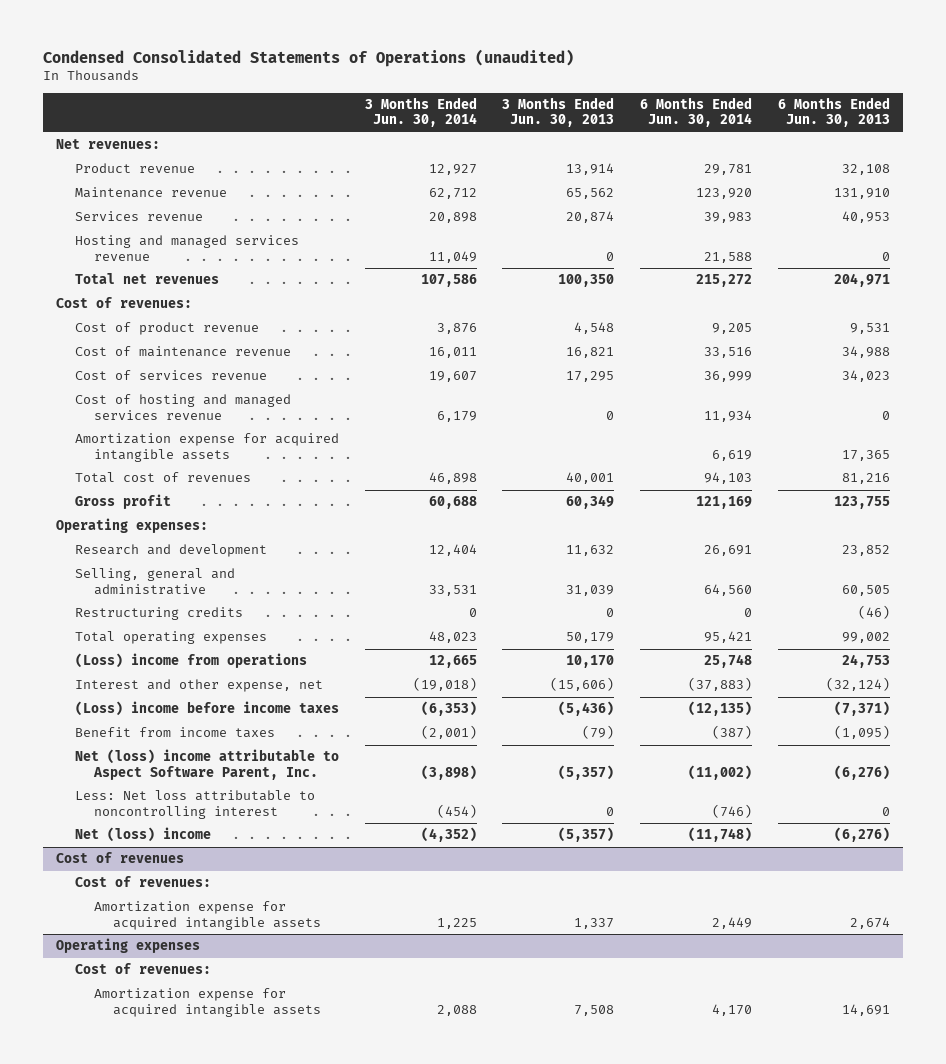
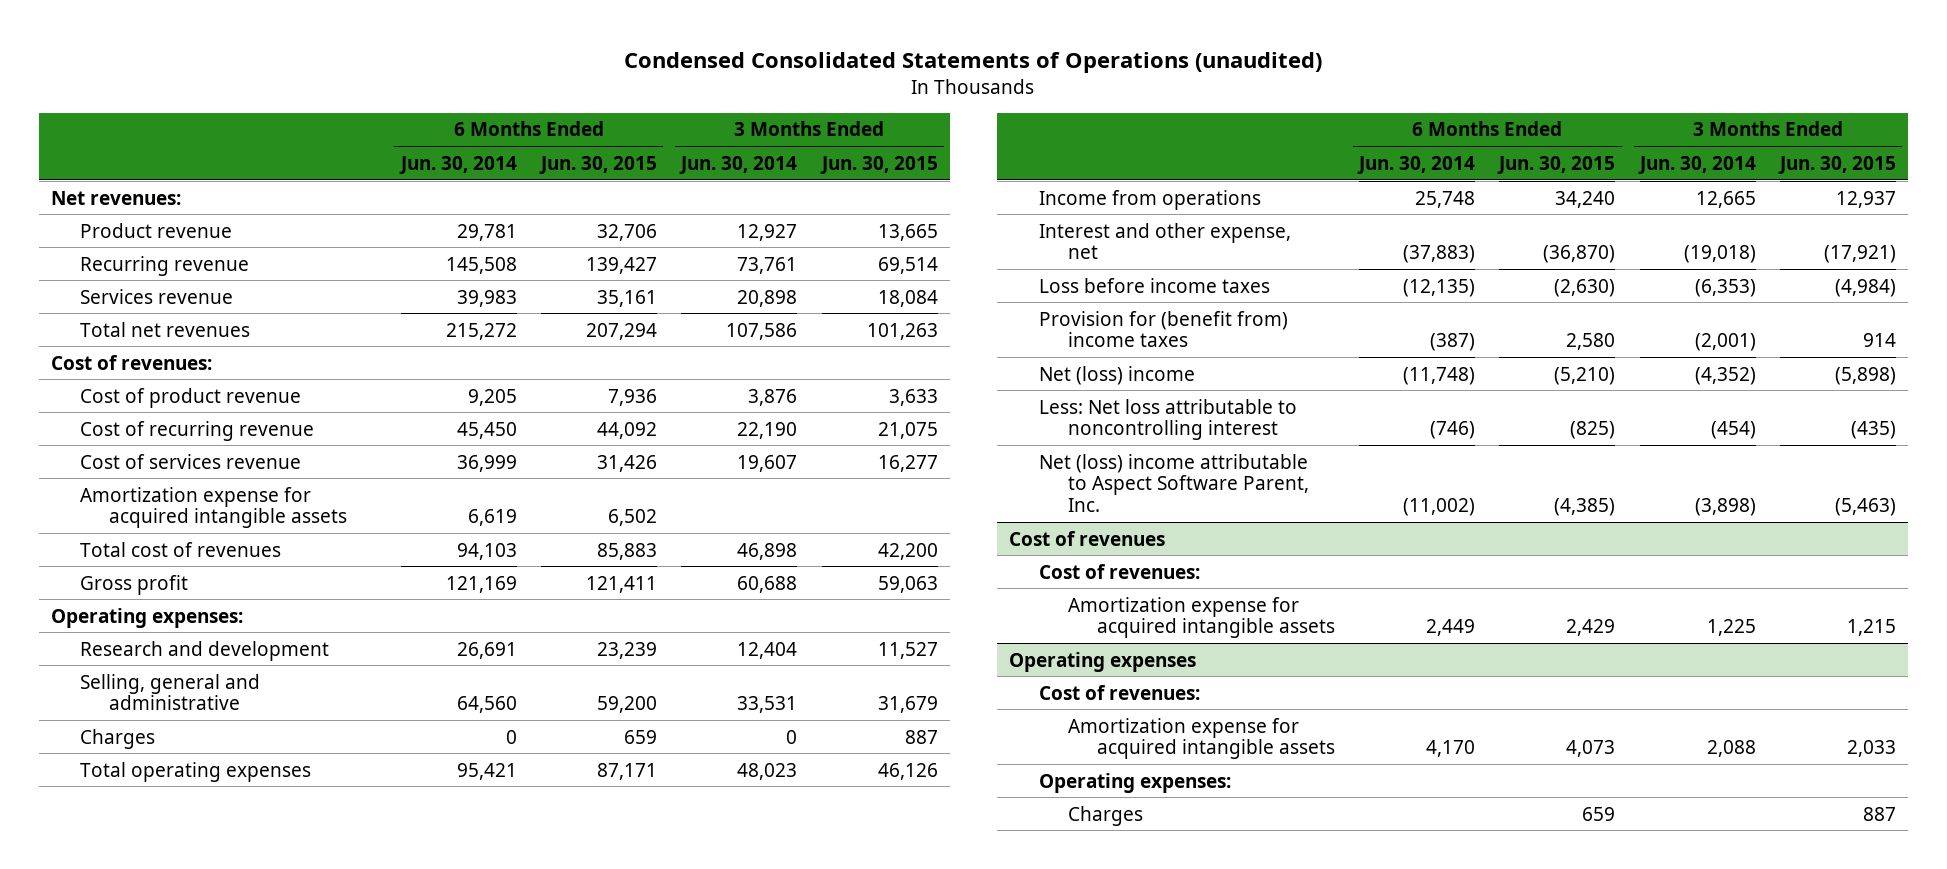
[502,97,615,128] 3 Months Ended Jun. 30, 2013 -> none
[778,97,891,128] 6 Months Ended Jun. 30, 2013 -> none
none -> [538,155,657,174] Jun. 30, 2015
none -> [819,155,938,174] Jun. 30, 2015
[74,187,227,199] Maintenance revenue -> [79,255,249,276] Recurring revenue
[428,188,477,200] 62,712 -> [737,256,798,274] 73,761
[696,188,753,200] 123,920 -> [445,256,517,274] 145,508
[74,235,299,261] Hosting and managed services revenue -> none
[74,346,291,358] Cost of maintenance revenue -> [79,420,314,441] Cost of recurring revenue
[428,347,477,359] 16,011 -> [737,421,798,439] 22,190
[704,347,753,359] 33,516 -> [456,421,517,439] 45,450
[74,394,291,420] Cost of hosting and managed services revenue -> none
[74,607,243,621] Restructuring credits -> [79,728,155,749] Charges
[74,653,307,669] (Loss) income from operations -> [1038,189,1261,210] Income from operations
[74,701,339,717] (Loss) income before income taxes -> [1038,277,1270,293] Loss before income taxes
[74,727,275,739] Benefit from income taxes -> [1038,310,1288,348] Provision for (benefit from) income taxes
[74,790,315,819] Less: Net loss attributable to noncontrolling interest -> [1038,398,1297,441] Less: Net loss attributable to noncontrolling interest
[74,749,339,780] Net (loss) income attributable to Aspect Software Parent, Inc. -> [1038,453,1309,513] Net (loss) income attributable to Aspect Software Parent, Inc.
none -> [1038,772,1231,793] Operating expenses:
none -> [1067,805,1143,826] Charges

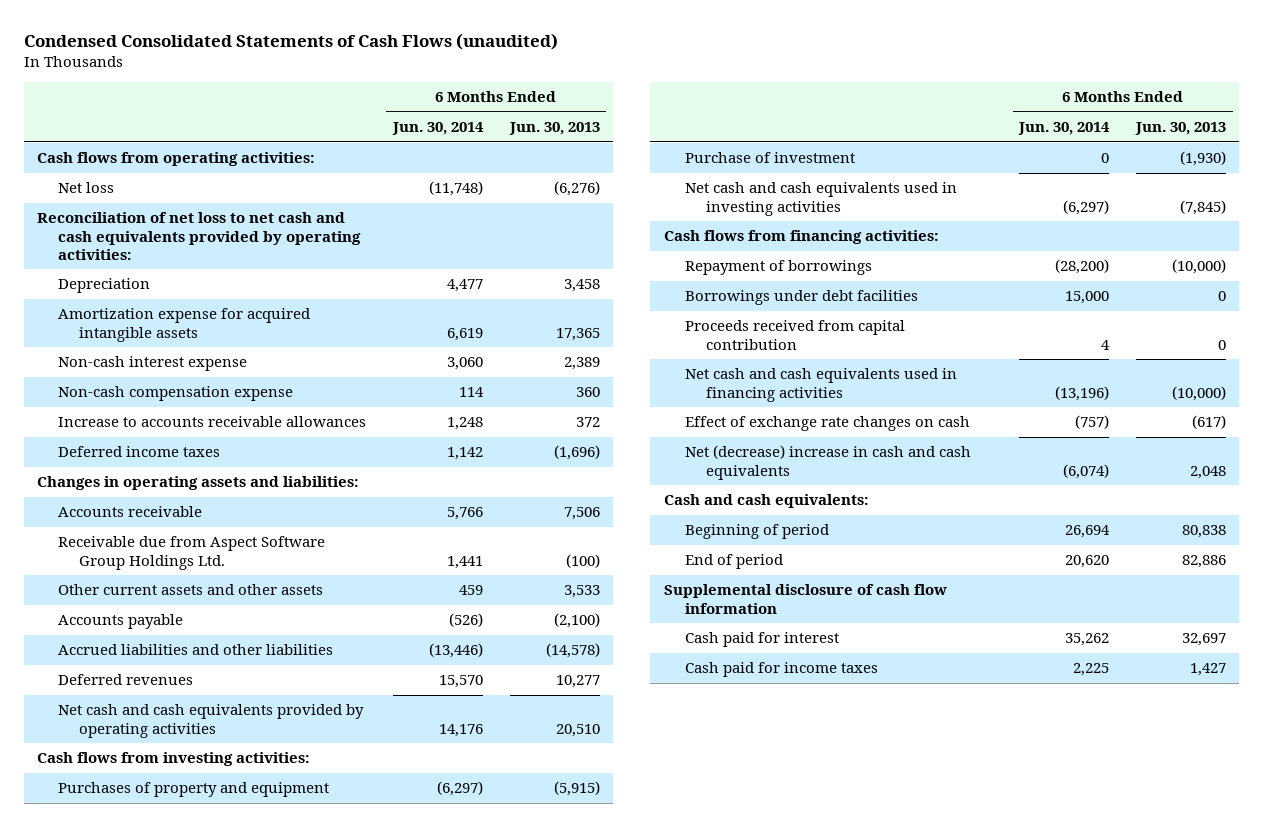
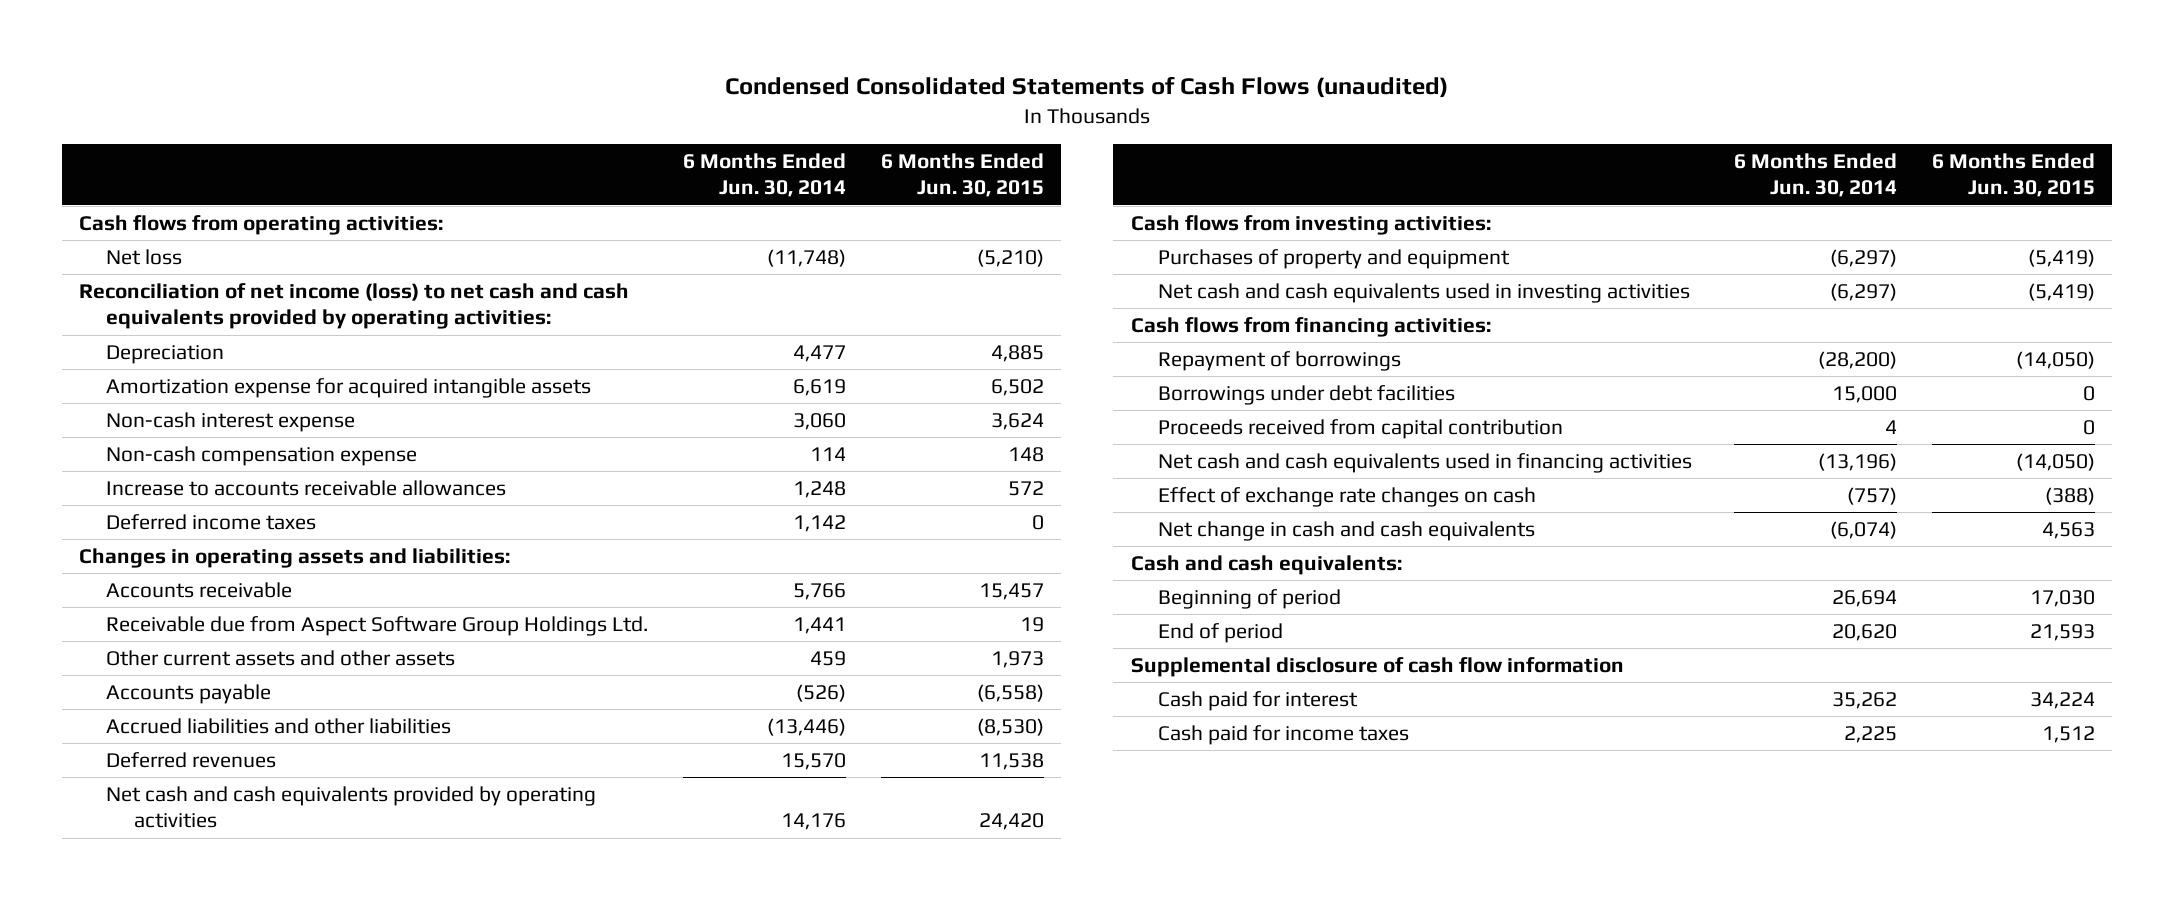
[508,122,600,136] Jun. 30, 2013 -> none
none -> [880,152,1044,198] 6 Months Ended Jun. 30, 2015
[37,212,362,260] Reconciliation of net loss to net cash and cash equivalents provided by operating activities: -> [79,283,630,330] Reconciliation of net income (loss) to net cash and cash equivalents provided by operating activities:
[684,152,855,164] Purchase of investment -> none
[684,445,971,480] Net (decrease) increase in cash and cash equivalents -> [1157,521,1535,542] Net change in cash and cash equivalents

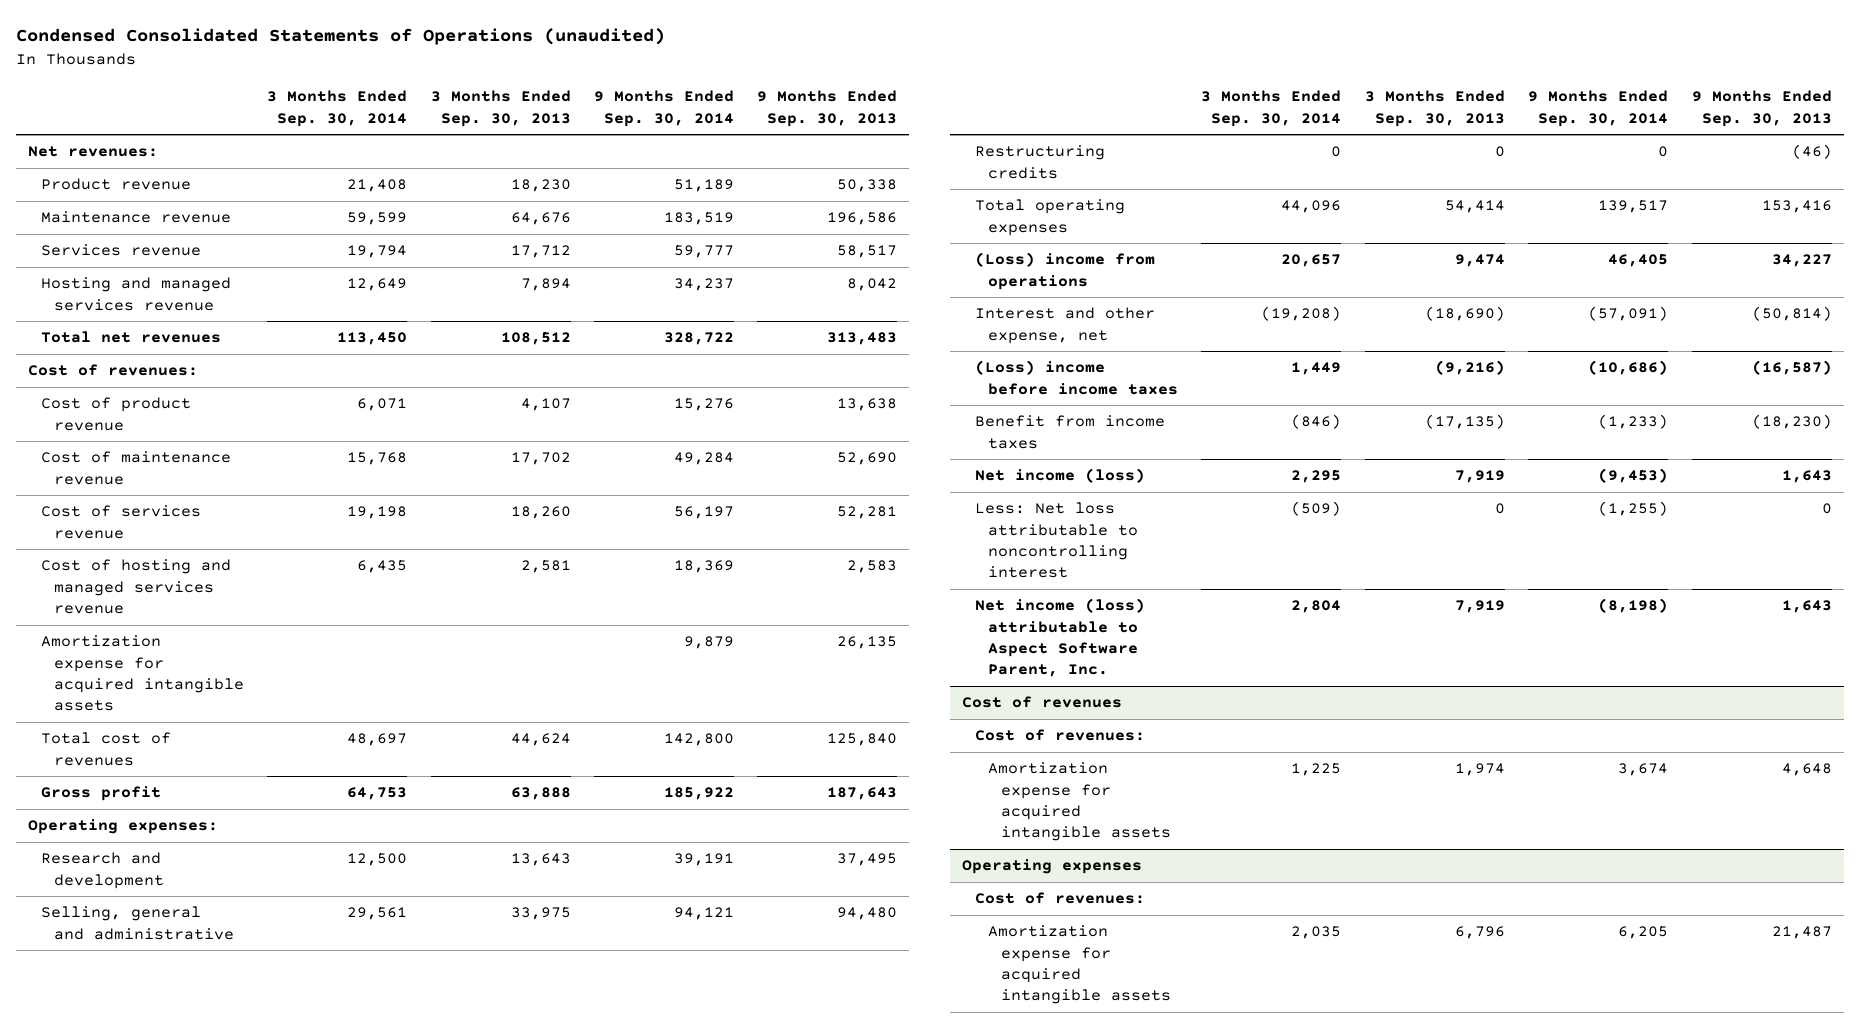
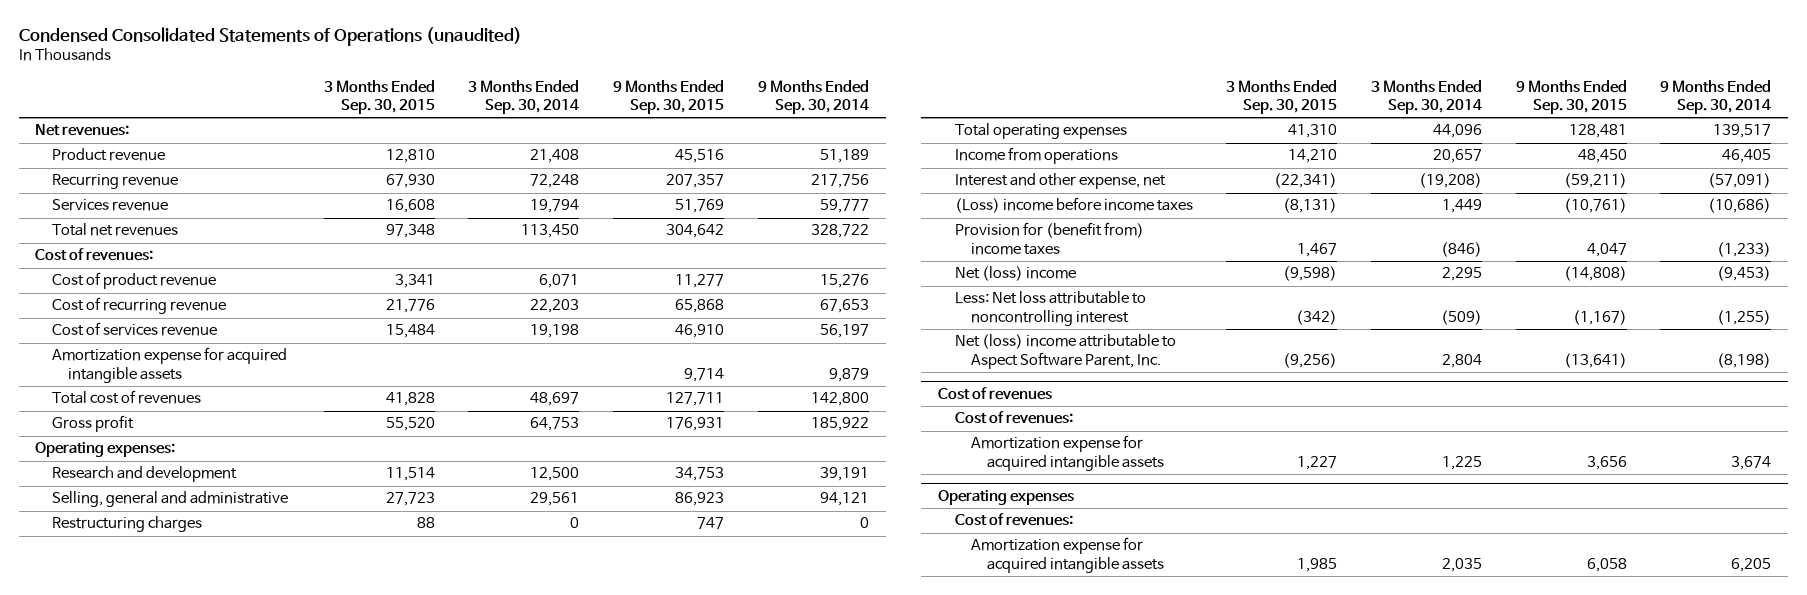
[430,90,571,127] 3 Months Ended Sep. 30, 2013 -> none
[757,90,898,127] 9 Months Ended Sep. 30, 2013 -> none
none -> [323,79,435,114] 3 Months Ended Sep. 30, 2015
none -> [613,79,725,114] 9 Months Ended Sep. 30, 2015
[40,211,231,224] Maintenance revenue -> [51,174,178,190] Recurring revenue
[347,212,408,226] 59,599 -> [530,174,580,189] 72,248
[663,212,734,226] 183,519 -> [810,174,869,189] 217,756
[40,277,231,311] Hosting and managed services revenue -> none
[40,451,231,485] Cost of maintenance revenue -> [51,297,226,315] Cost of recurring revenue
[347,452,408,466] 15,768 -> [530,299,580,314] 22,203
[673,452,734,466] 49,284 -> [819,299,869,314] 67,653
[40,559,231,615] Cost of hosting and managed services revenue -> none
[974,145,1105,179] Restructuring credits -> [51,516,202,533] Restructuring charges
[974,252,1155,290] (Loss) income from operations -> [954,147,1118,165] Income from operations
[974,415,1165,449] Benefit from income taxes -> [954,222,1144,255] Provision for (benefit from) income taxes
[974,468,1145,484] Net income (loss) -> [954,266,1076,282] Net (loss) income
[974,598,1145,678] Net income (loss) attributable to Aspect Software Parent, Inc. -> [954,334,1176,369] Net (loss) income attributable to Aspect Software Parent, Inc.

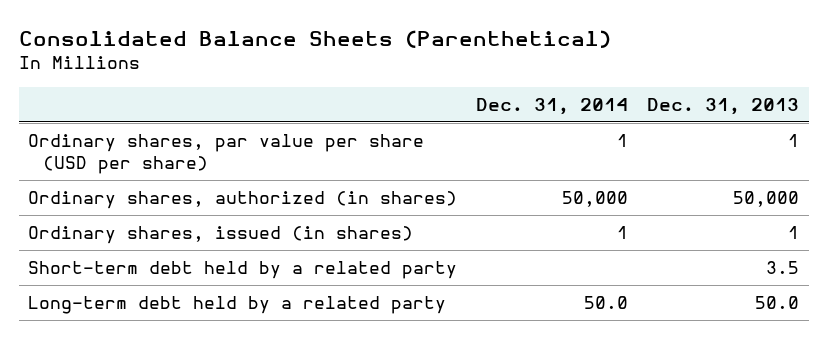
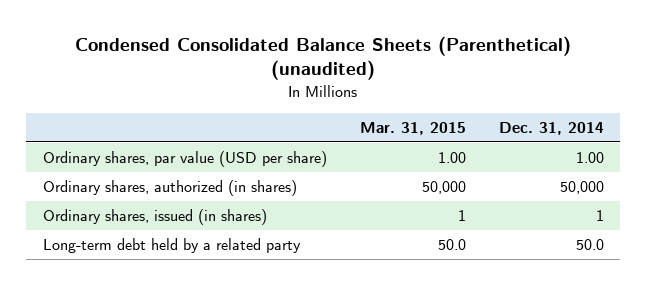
[19,29,612,48] Consolidated Balance Sheets (Parenthetical) -> [75,35,572,81] Condensed Consolidated Balance Sheets (Parenthetical) (unaudited)
[647,97,800,115] Dec. 31, 2013 -> none
none -> [359,121,466,135] Mar. 31, 2015
[28,134,425,175] Ordinary shares, par value per share (USD per share) -> [42,151,327,168] Ordinary shares, par value (USD per share)
[617,134,629,148] 1 -> [575,152,604,164] 1.00
[28,261,458,280] Short-term debt held by a related party -> none

